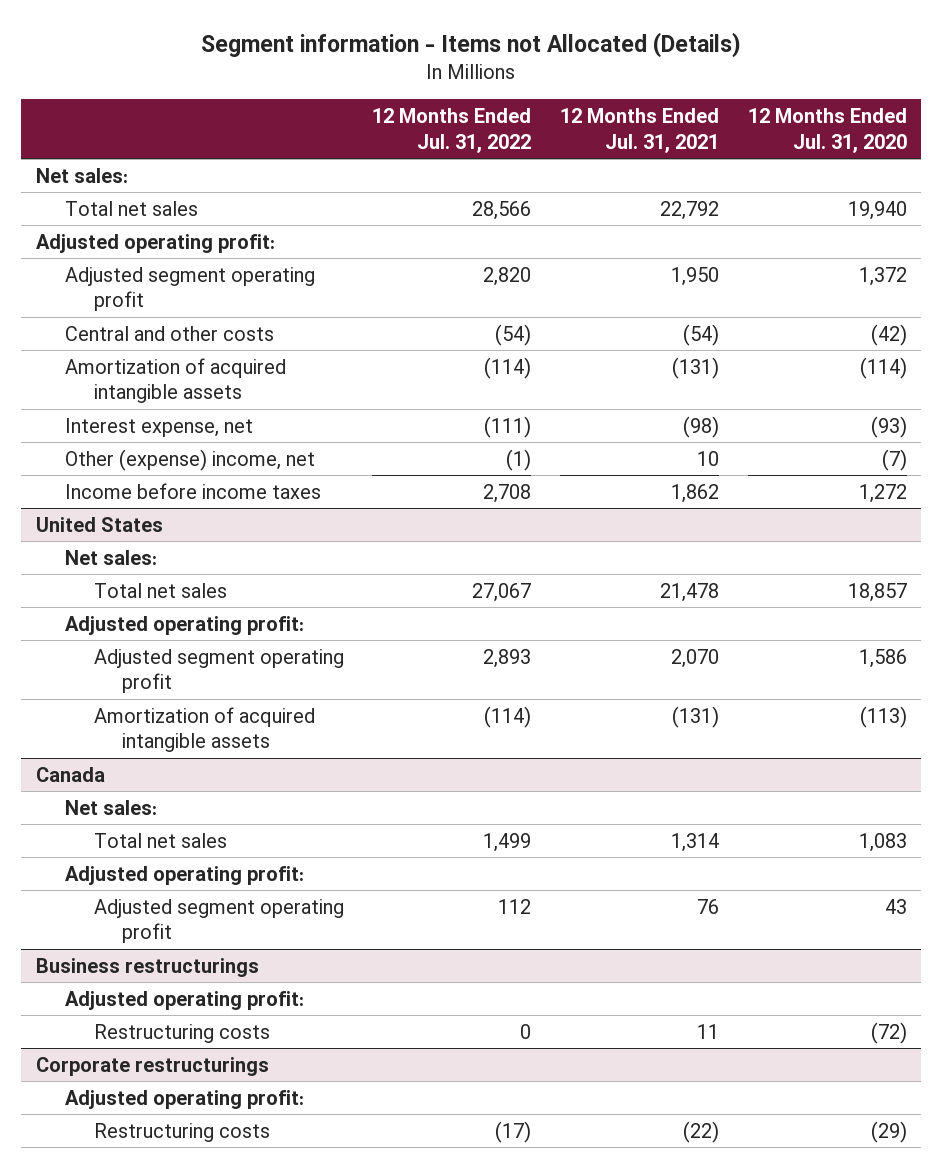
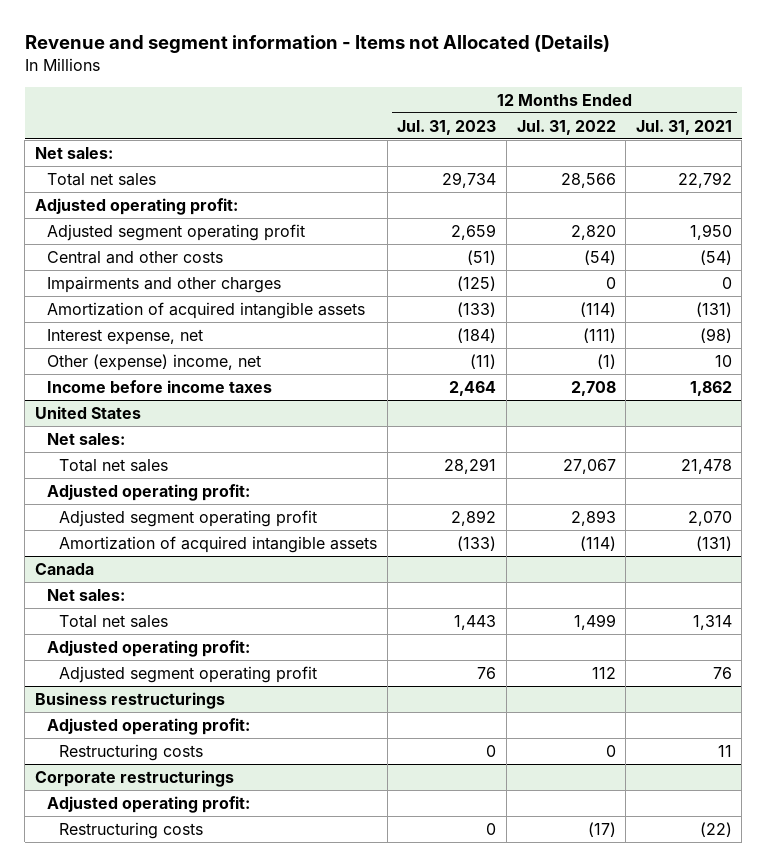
[201,32,742,59] Segment information - Items not Allocated (Details) -> [24,35,610,54] Revenue and segment information - Items not Allocated (Details)
[747,107,907,153] 12 Months Ended Jul. 31, 2020 -> none
none -> [397,119,497,135] Jul. 31, 2023
none -> [47,275,282,293] Impairments and other charges

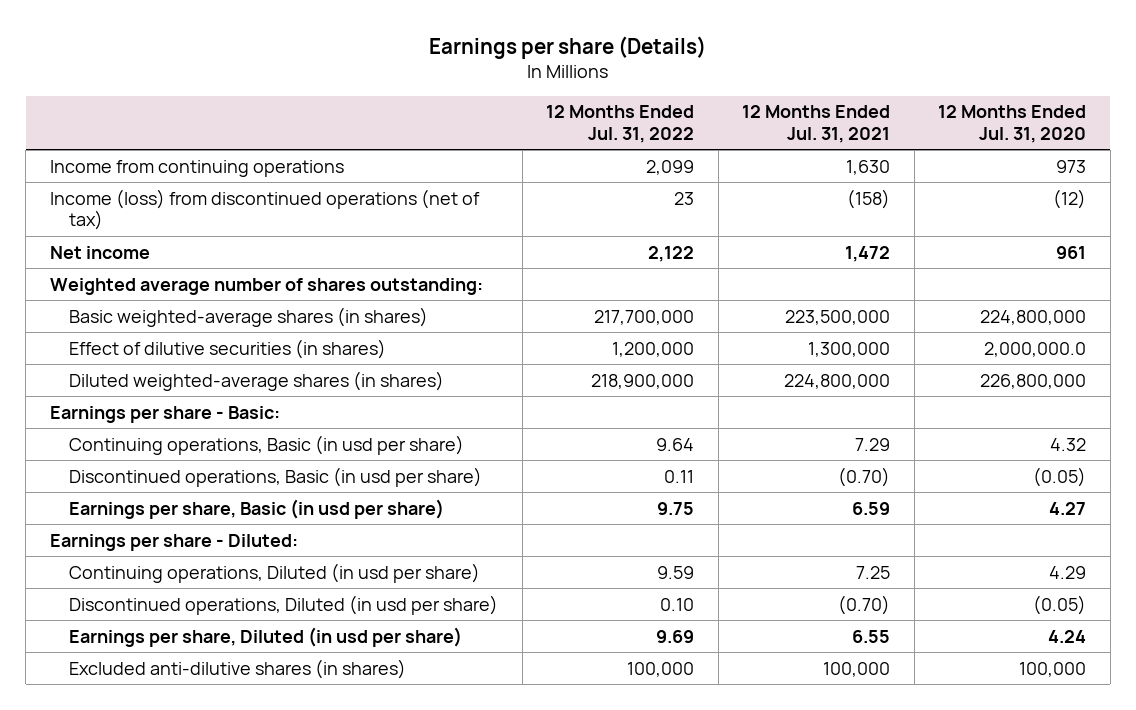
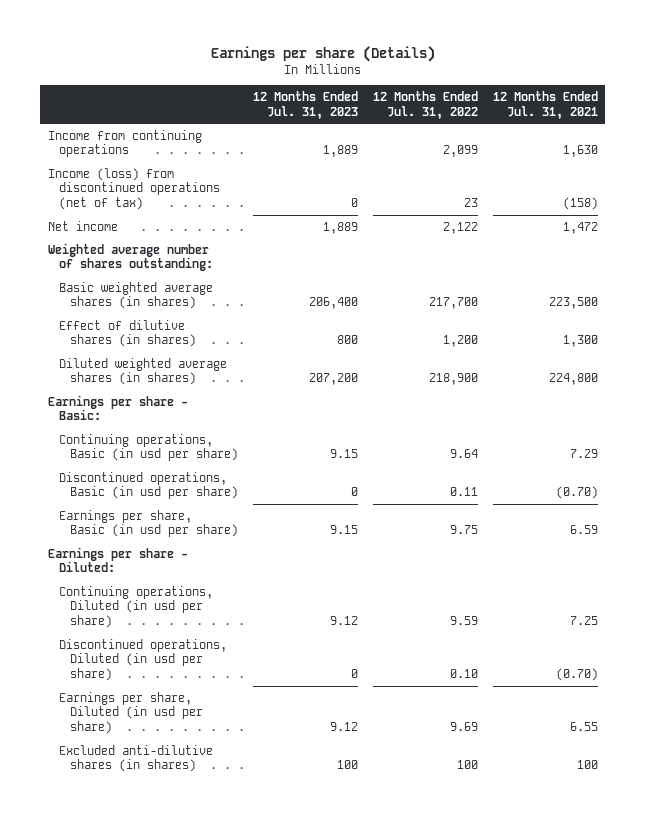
[938,105,1087,143] 12 Months Ended Jul. 31, 2020 -> none
none -> [252,90,358,119] 12 Months Ended Jul. 31, 2023
[69,306,429,327] Basic weighted-average shares (in shares) -> [58,281,213,310] Basic weighted average shares (in shares)
[594,309,695,325] 217,700,000 -> [428,297,478,310] 217,700
[785,309,891,325] 223,500,000 -> [548,297,598,310] 223,500
[69,338,387,359] Effect of dilutive securities (in shares) -> [58,319,196,348] Effect of dilutive shares (in shares)
[612,341,695,357] 1,200,000 -> [442,335,478,348] 1,200
[808,341,891,357] 1,300,000 -> [562,335,598,348] 1,300
[69,370,445,391] Diluted weighted-average shares (in shares) -> [58,357,227,386] Diluted weighted average shares (in shares)
[591,373,695,389] 218,900,000 -> [428,373,478,386] 218,900
[784,373,891,389] 224,800,000 -> [548,373,598,386] 224,800
[627,661,695,677] 100,000 -> [456,760,478,770] 100
[823,661,891,677] 100,000 -> [576,760,598,770] 100

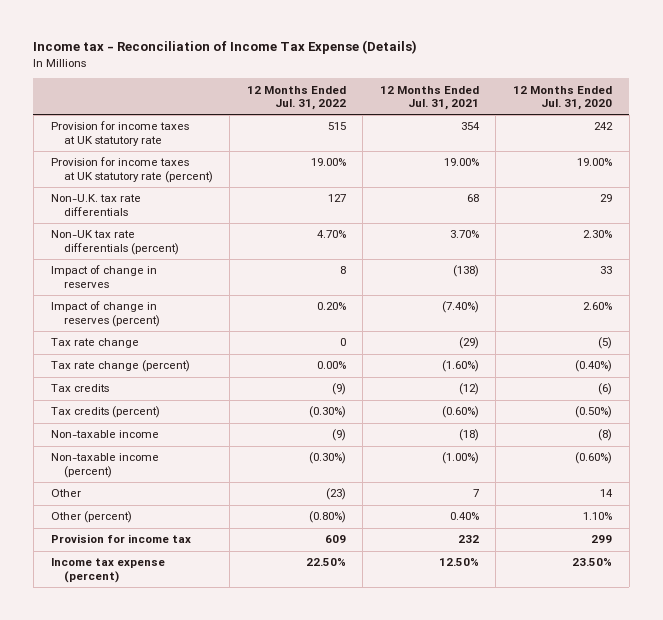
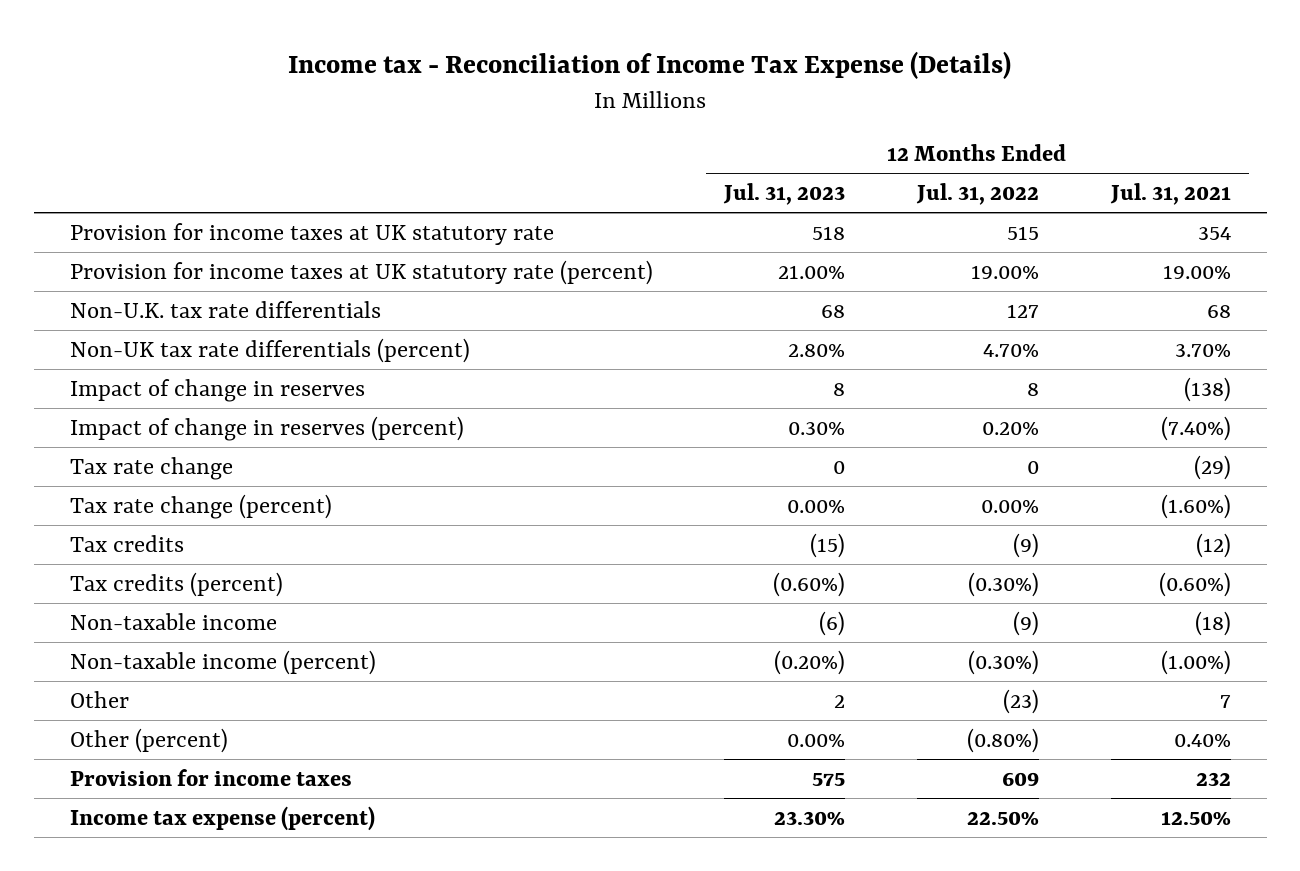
[512,85,612,111] 12 Months Ended Jul. 31, 2020 -> none
none -> [723,183,846,206] Jul. 31, 2023
[50,534,191,544] Provision for income tax -> [69,769,352,787] Provision for income taxes

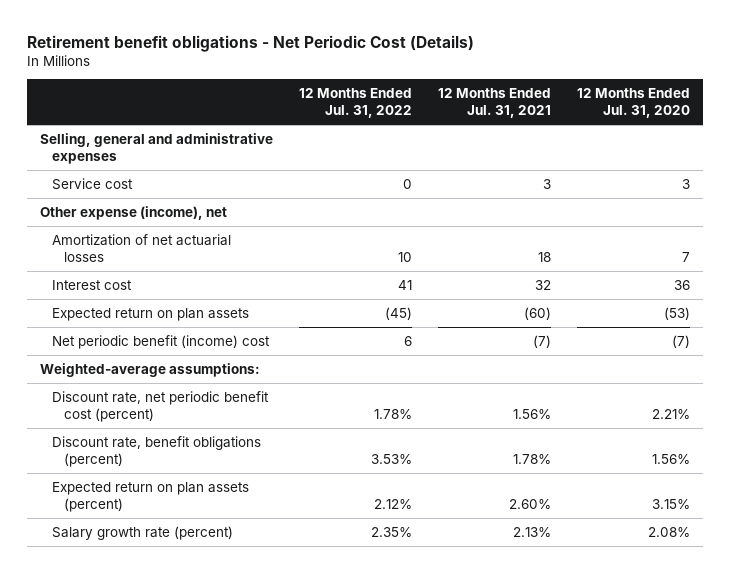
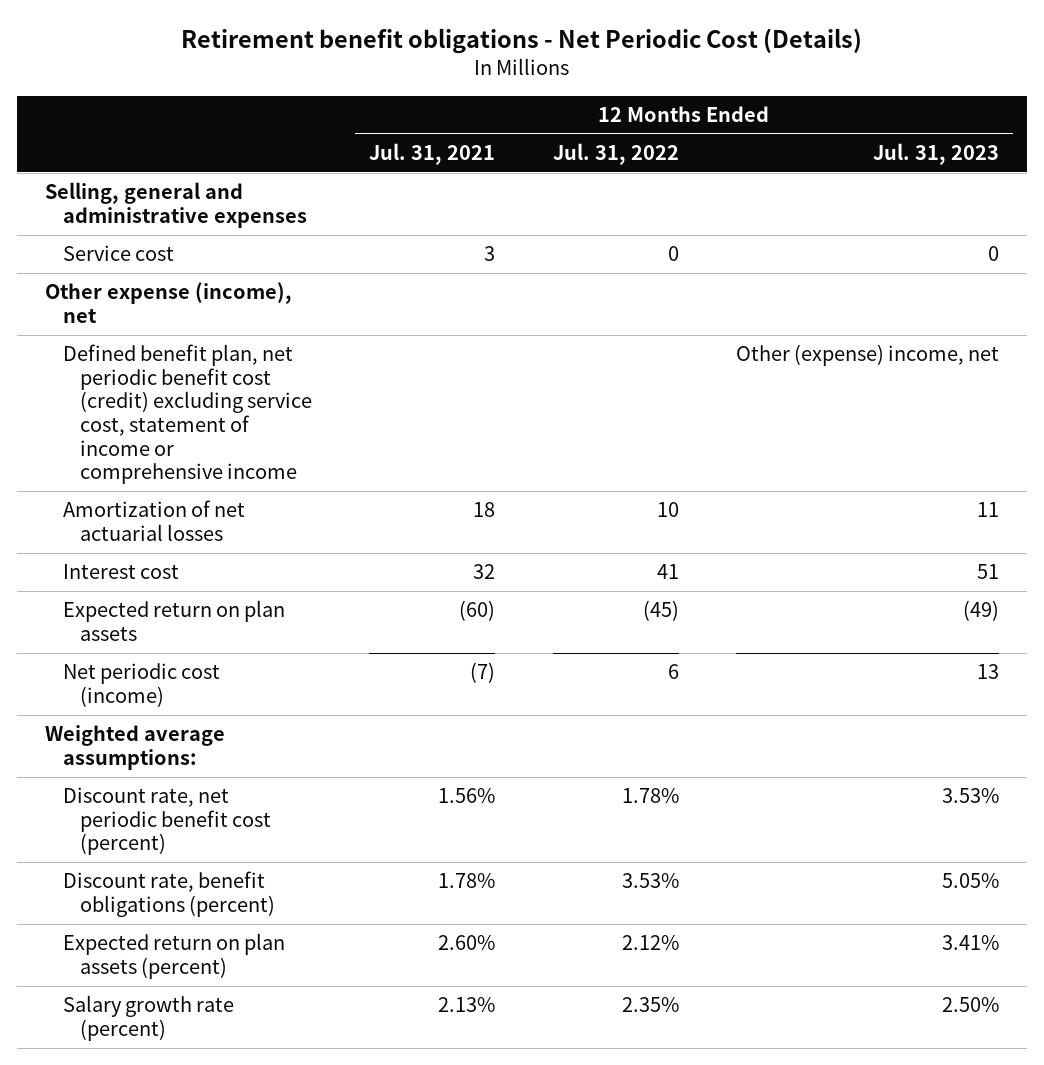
[577,88,691,119] 12 Months Ended Jul. 31, 2020 -> none
none -> [872,143,999,166] Jul. 31, 2023
none -> [62,344,313,485] Defined benefit plan, net periodic benefit cost (credit) excluding service cost, statement of income or comprehensive income
[51,334,270,349] Net periodic benefit (income) cost -> [62,663,220,707] Net periodic cost (income)
[39,362,260,377] Weighted-average assumptions: -> [45,725,226,770] Weighted average assumptions:

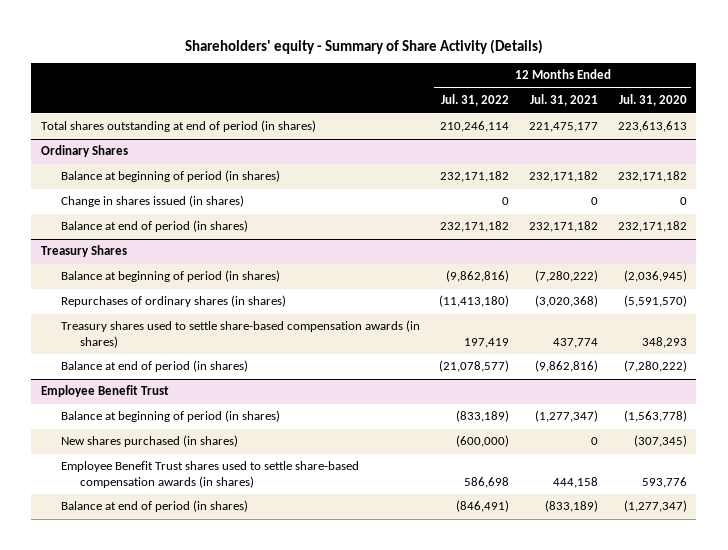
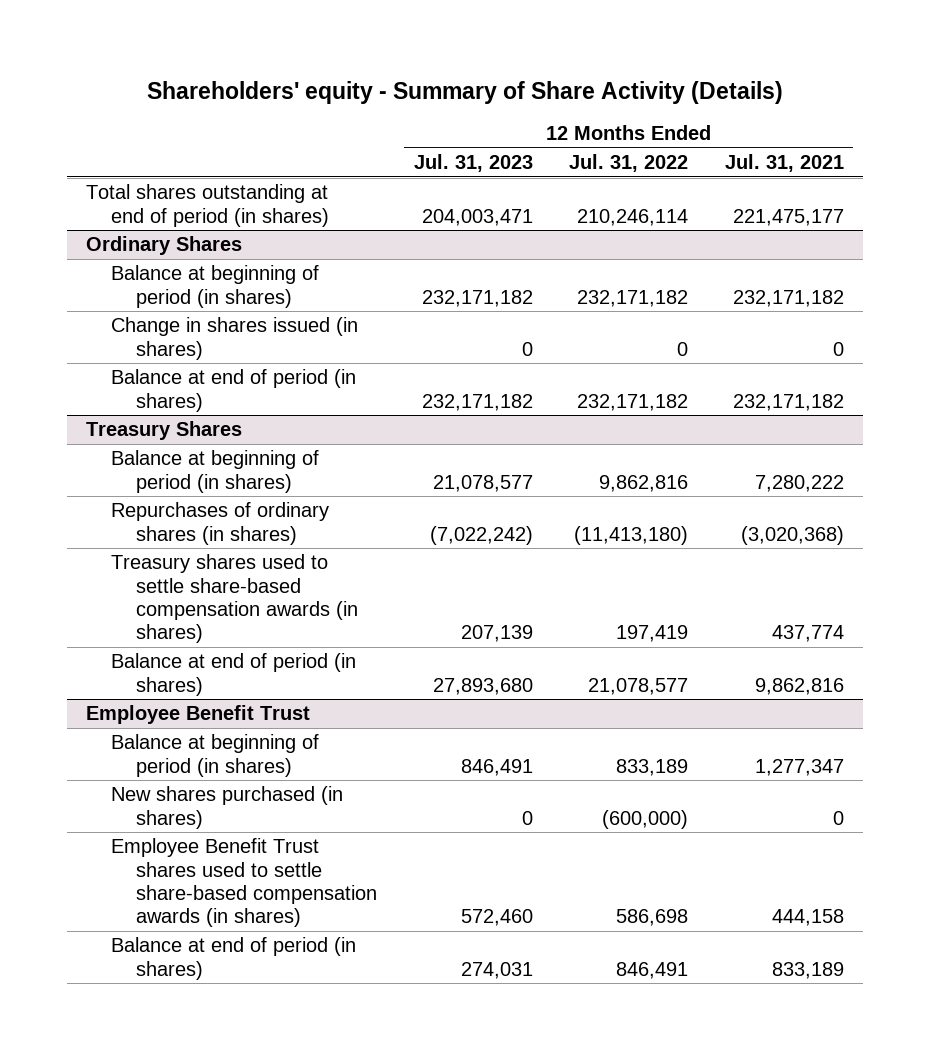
[618,94,687,107] Jul. 31, 2020 -> none
none -> [413,154,533,173] Jul. 31, 2023
[446,270,510,283] (9,862,816) -> [599,474,689,492] 9,862,816
[534,270,598,283] (7,280,222) -> [755,474,845,492] 7,280,222
[439,360,510,373] (21,078,577) -> [588,677,689,695] 21,078,577
[534,360,598,373] (9,862,816) -> [755,677,845,695] 9,862,816
[456,410,510,423] (833,189) -> [616,758,689,776] 833,189
[534,410,598,423] (1,277,347) -> [755,758,845,776] 1,277,347
[456,500,510,513] (846,491) -> [616,961,689,979] 846,491
[544,500,598,513] (833,189) -> [772,961,845,979] 833,189

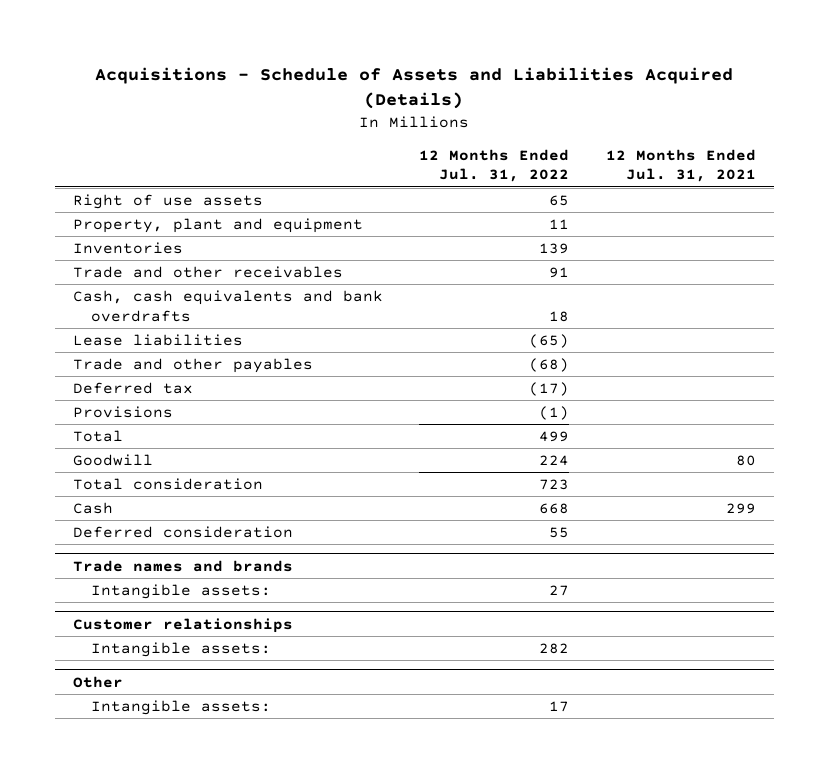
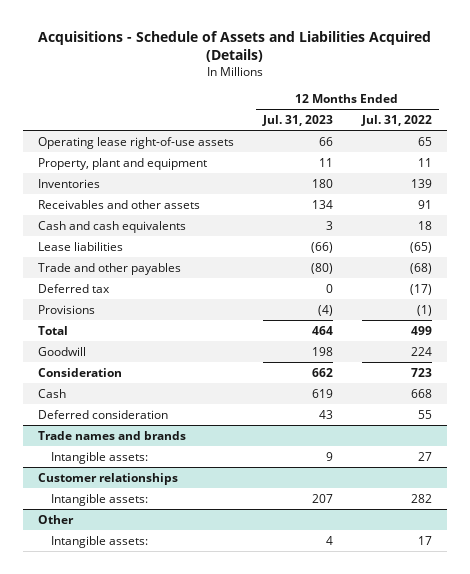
[605,148,756,183] 12 Months Ended Jul. 31, 2021 -> none
none -> [261,114,333,126] Jul. 31, 2023
[73,193,264,209] Right of use assets -> [37,136,234,149] Operating lease right-of-use assets
[73,265,344,278] Trade and other receivables -> [37,199,200,209] Receivables and other assets
[73,289,384,322] Cash, cash equivalents and bank overdrafts -> [37,220,186,233] Cash and cash equivalents
[73,477,264,490] Total consideration -> [37,367,122,377] Consideration

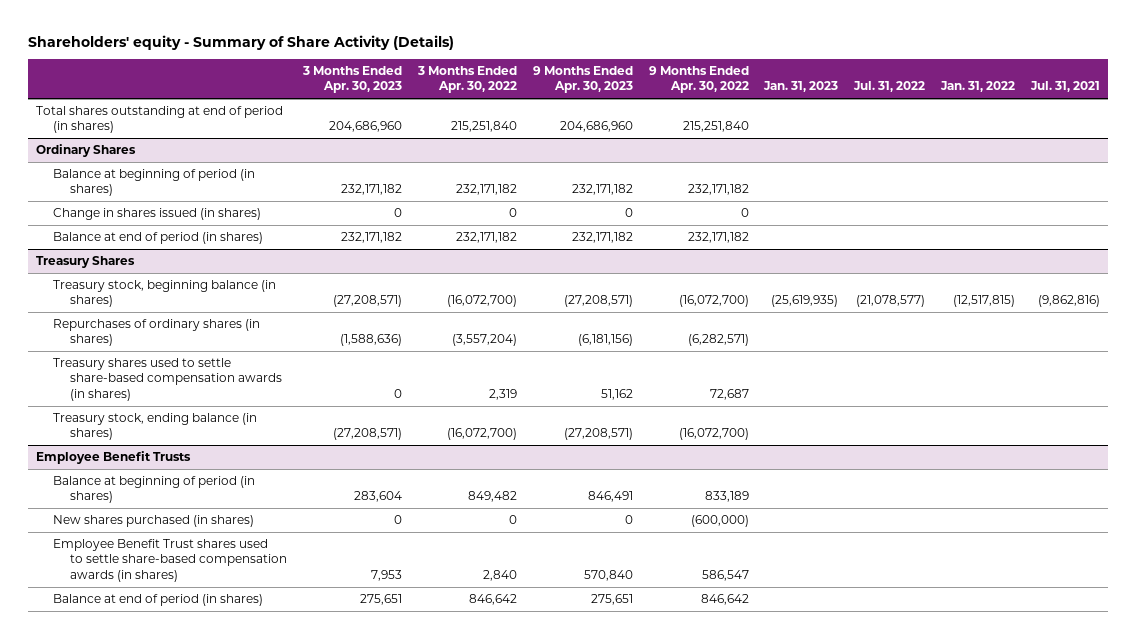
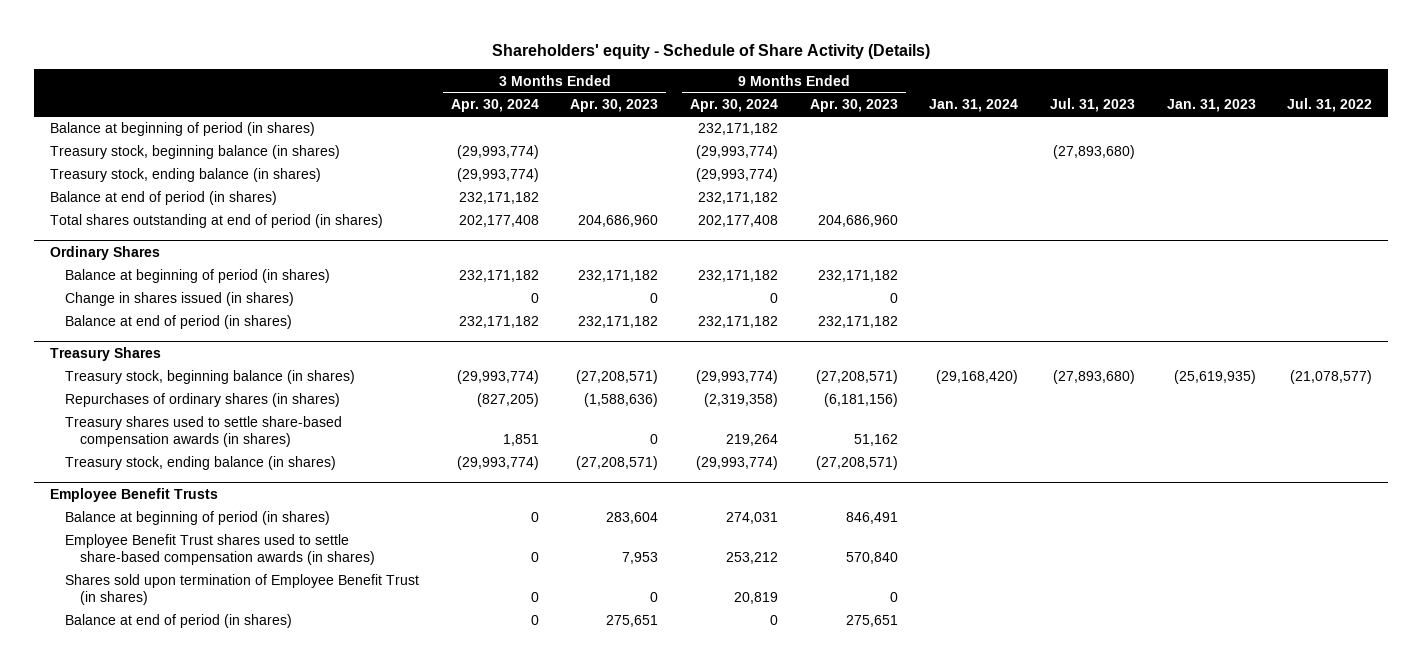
[28,34,455,50] Shareholders' equity - Summary of Share Activity (Details) -> [492,43,931,59] Shareholders' equity - Schedule of Share Activity (Details)
[416,65,517,94] 3 Months Ended Apr. 30, 2022 -> none
[648,65,749,94] 9 Months Ended Apr. 30, 2022 -> none
[939,81,1015,93] Jan. 31, 2022 -> none
[1029,81,1100,93] Jul. 31, 2021 -> none
none -> [450,99,539,113] Apr. 30, 2024
none -> [690,99,779,113] Apr. 30, 2024
none -> [929,99,1019,113] Jan. 31, 2024
none -> [1050,98,1136,113] Jul. 31, 2023
none -> [50,122,316,137] Balance at beginning of period (in shares)
none -> [50,145,341,160] Treasury stock, beginning balance (in shares)
none -> [50,168,322,183] Treasury stock, ending balance (in shares)
none -> [50,191,278,206] Balance at end of period (in shares)
[53,515,255,528] New shares purchased (in shares) -> none
none -> [65,574,420,605] Shares sold upon termination of Employee Benefit Trust (in shares)

